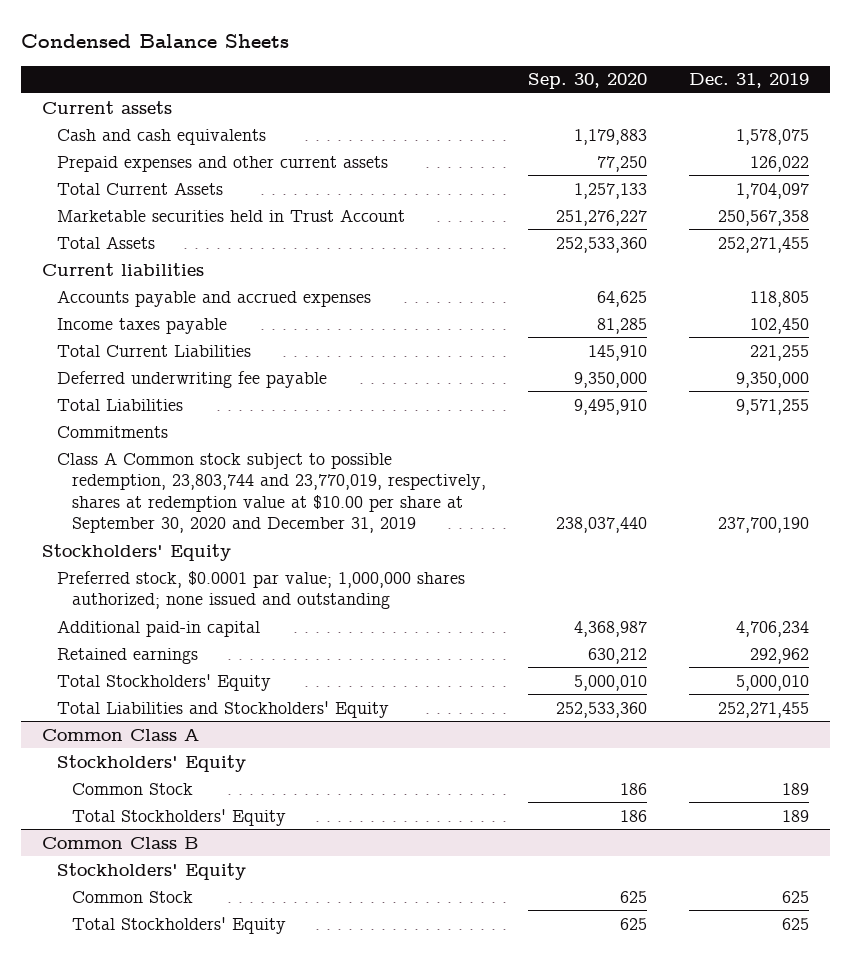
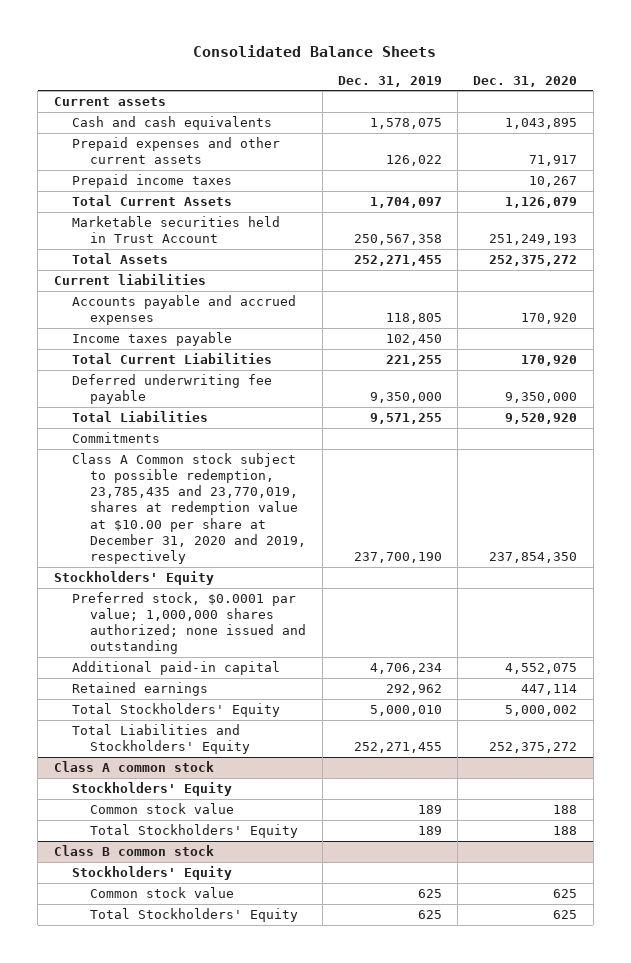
[21,34,290,49] Condensed Balance Sheets -> [193,45,437,58] Consolidated Balance Sheets
[527,73,647,90] Sep. 30, 2020 -> none
none -> [473,75,578,87] Dec. 31, 2020
none -> [72,173,233,188] Prepaid income taxes
[57,451,487,534] Class A Common stock subject to possible redemption, 23,803,744 and 23,770,019, respectively, shares at redemption value at $10.00 per share at September 30, 2020 and December 31, 2019 -> [72,452,307,565] Class A Common stock subject to possible redemption, 23,785,435 and 23,770,019, shares at redemption value at $10.00 per share at December 31, 2020 and 2019, respectively
[42,728,200,741] Common Class A -> [53,760,214,772] Class A common stock
[72,782,194,795] Common Stock -> [90,802,235,814] Common stock value
[42,836,200,849] Common Class B -> [53,844,214,856] Class B common stock
[72,890,194,903] Common Stock -> [90,886,235,898] Common stock value

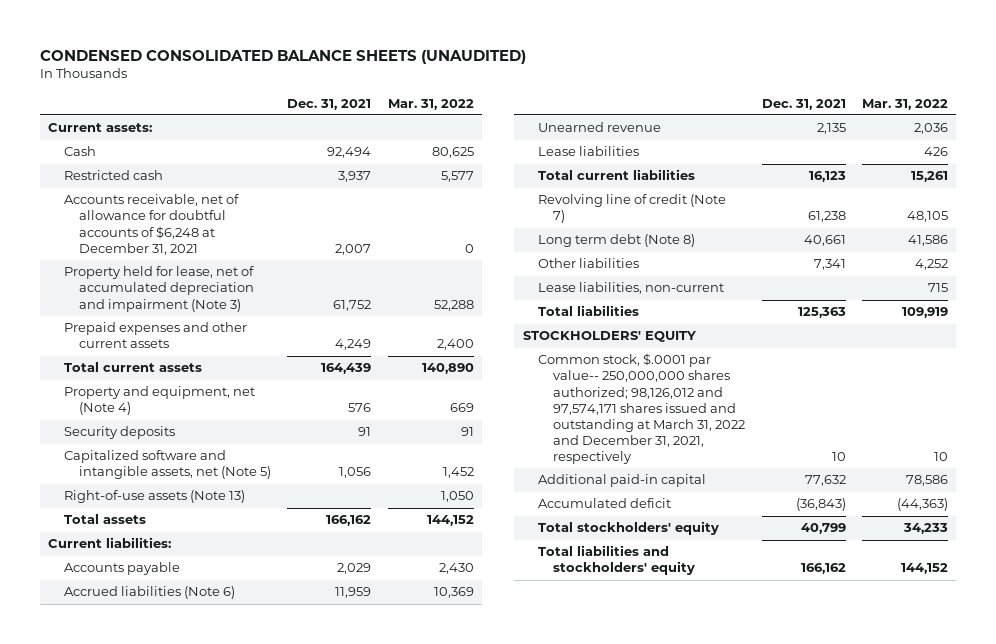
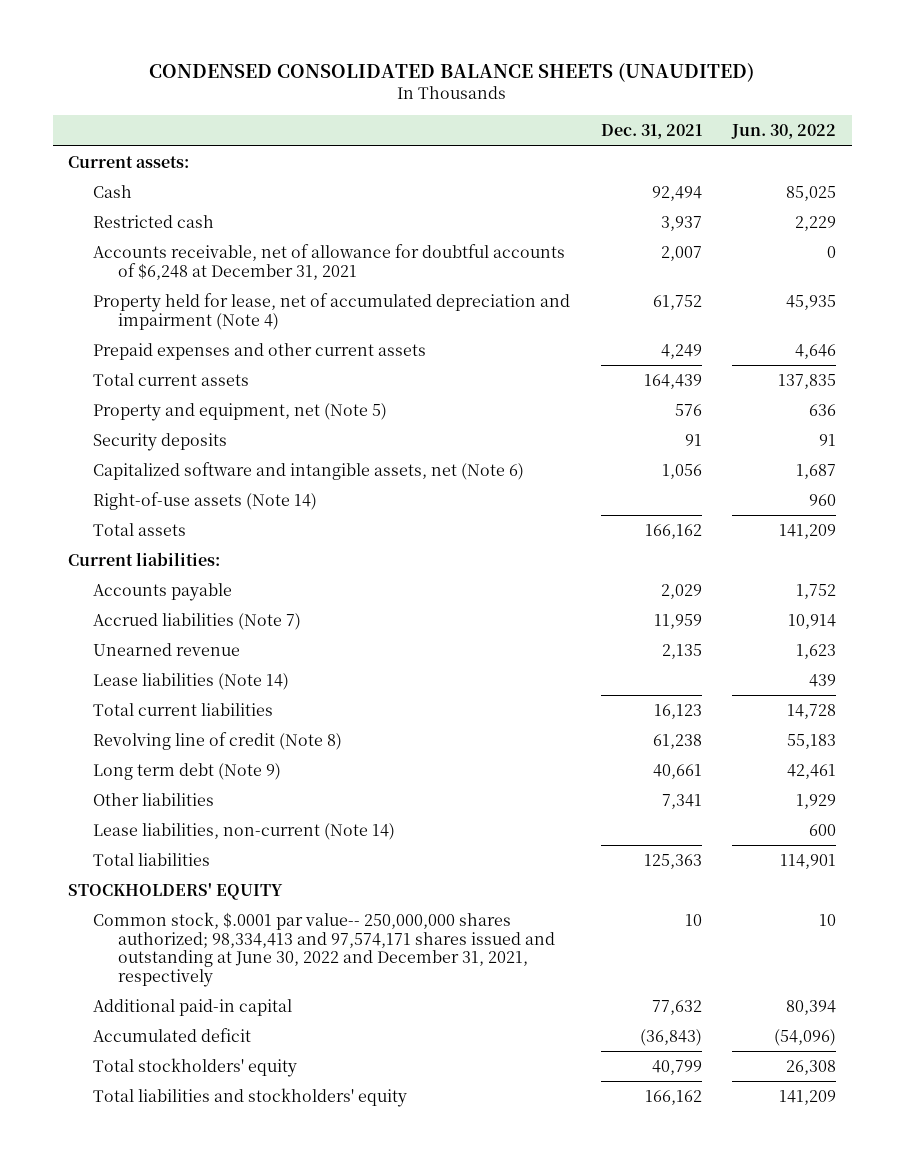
[387,98,474,110] Mar. 31, 2022 -> none
none -> [731,124,837,140] Jun. 30, 2022
[63,266,255,312] Property held for lease, net of accumulated depreciation and impairment (Note 3) -> [93,293,571,330] Property held for lease, net of accumulated depreciation and impairment (Note 4)
[63,386,255,416] Property and equipment, net (Note 4) -> [93,403,388,422] Property and equipment, net (Note 5)
[63,450,272,480] Capitalized software and intangible assets, net (Note 5) -> [93,462,525,481] Capitalized software and intangible assets, net (Note 6)
[63,490,245,504] Right-of-use assets (Note 13) -> [93,492,318,511] Right-of-use assets (Note 14)
[63,586,235,600] Accrued liabilities (Note 6) -> [93,613,302,631] Accrued liabilities (Note 7)
[537,146,639,157] Lease liabilities -> [93,673,290,691] Lease liabilities (Note 14)
[537,194,726,224] Revolving line of credit (Note 7) -> [93,732,343,751] Revolving line of credit (Note 8)
[537,234,695,248] Long term debt (Note 8) -> [93,763,282,781] Long term debt (Note 9)
[537,282,724,295] Lease liabilities, non-current -> [93,823,396,841] Lease liabilities, non-current (Note 14)
[537,353,746,464] Common stock, $.0001 par value-- 250,000,000 shares authorized; 98,126,012 and 97,574,171 shares issued and outstanding at March 31, 2022 and December 31, 2021, respectively -> [93,912,556,988] Common stock, $.0001 par value-- 250,000,000 shares authorized; 98,334,413 and 97,574,171 shares issued and outstanding at June 30, 2022 and December 31, 2021, respectively

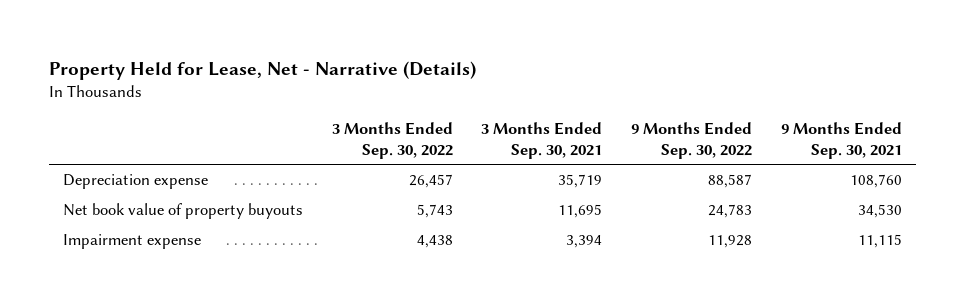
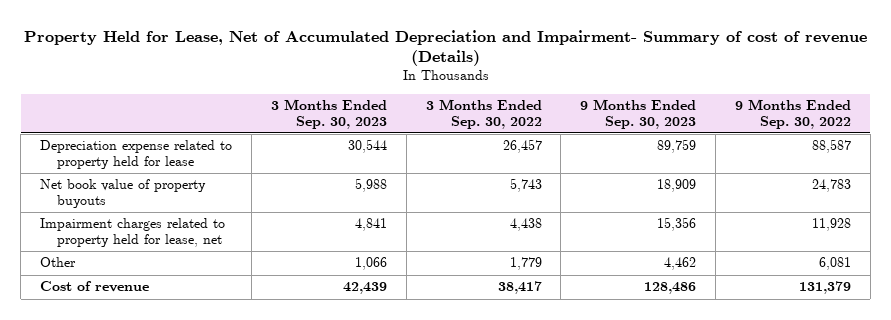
[48,60,476,80] Property Held for Lease, Net - Narrative (Details) -> [23,29,867,67] Property Held for Lease, Net of Accumulated Depreciation and Impairment- Summary of cost of revenue (Details)
[481,122,603,160] 3 Months Ended Sep. 30, 2021 -> none
[780,122,902,160] 9 Months Ended Sep. 30, 2021 -> none
none -> [270,99,387,129] 3 Months Ended Sep. 30, 2023
none -> [580,99,697,129] 9 Months Ended Sep. 30, 2023
[63,174,209,190] Depreciation expense -> [40,140,233,169] Depreciation expense related to property held for lease
[63,234,202,250] Impairment expense -> [40,218,226,247] Impairment charges related to property held for lease, net
none -> [40,257,77,268] Other
none -> [40,281,150,293] Cost of revenue

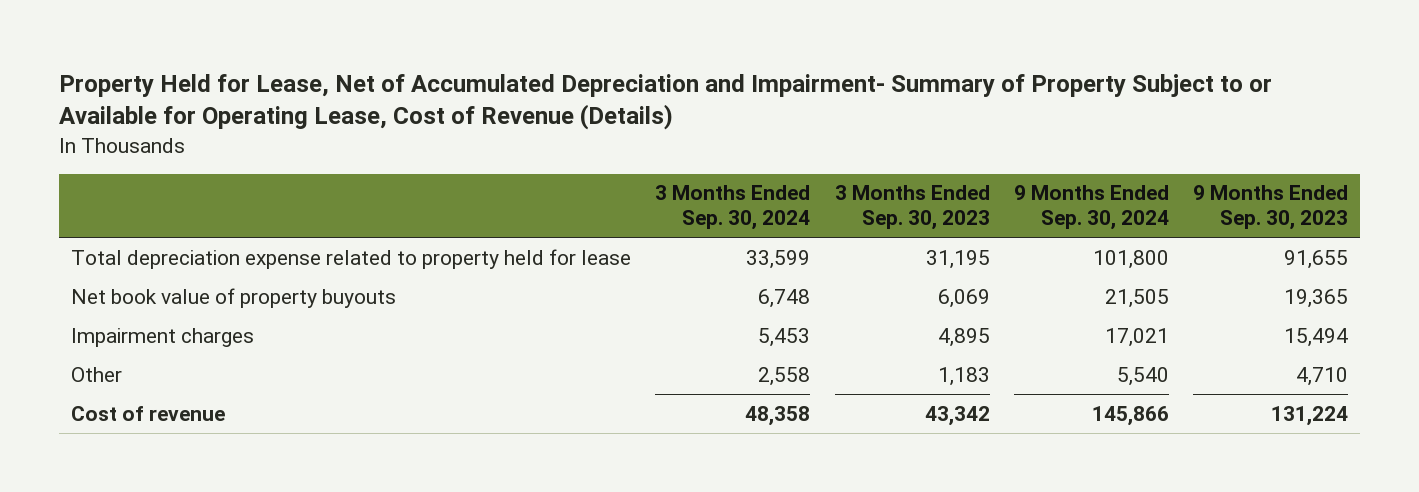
[23,29,867,67] Property Held for Lease, Net of Accumulated Depreciation and Impairment- Summary of cost of revenue (Details) -> [59,73,1273,131] Property Held for Lease, Net of Accumulated Depreciation and Impairment- Summary of Property Subject to or Available for Operating Lease, Cost of Revenue (Details)
[425,99,542,129] 3 Months Ended Sep. 30, 2022 -> none
[734,99,851,129] 9 Months Ended Sep. 30, 2022 -> none
none -> [655,185,811,231] 3 Months Ended Sep. 30, 2024
none -> [1013,185,1169,231] 9 Months Ended Sep. 30, 2024
[40,140,233,169] Depreciation expense related to property held for lease -> [71,248,632,269] Total depreciation expense related to property held for lease
[347,139,387,154] 30,544 -> [925,249,990,269] 31,195
[657,139,697,154] 89,759 -> [1283,249,1348,269] 91,655
[354,178,387,193] 5,988 -> [937,288,990,308] 6,069
[657,179,697,193] 18,909 -> [1283,288,1348,308] 19,365
[40,218,226,247] Impairment charges related to property held for lease, net -> [71,327,255,347] Impairment charges
[354,218,387,232] 4,841 -> [937,327,990,347] 4,895
[657,217,697,232] 15,356 -> [1283,327,1348,347] 15,494
[354,257,387,271] 1,066 -> [937,366,990,386] 1,183
[664,257,697,271] 4,462 -> [1295,366,1348,386] 4,710
[342,282,387,295] 42,439 -> [924,405,990,426] 43,342
[644,282,697,295] 128,486 -> [1270,405,1348,426] 131,224

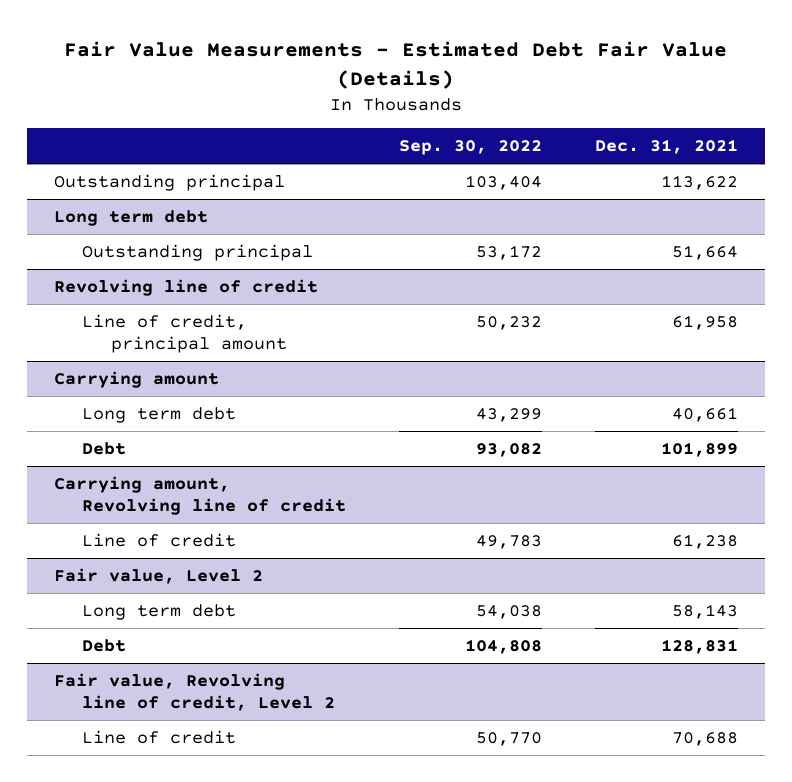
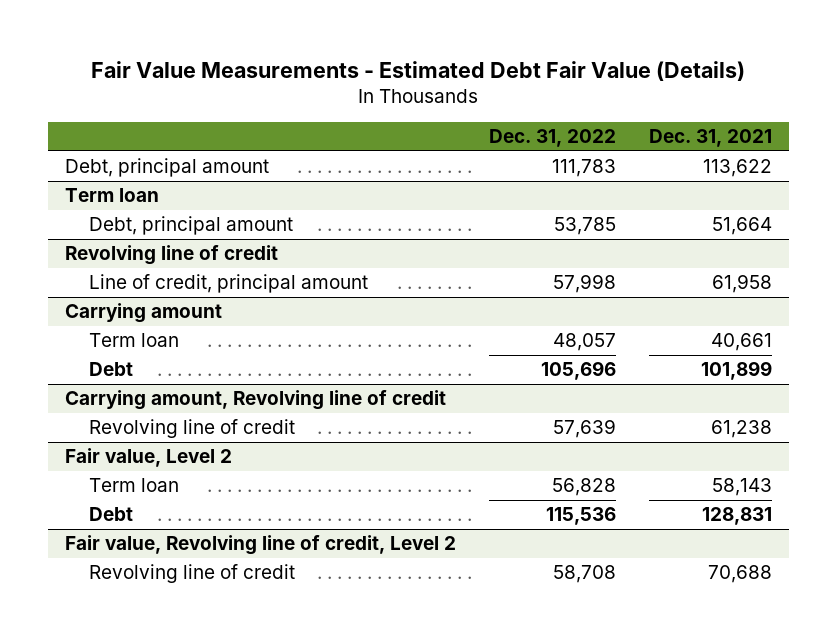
[399,140,543,156] Sep. 30, 2022 -> none
none -> [488,129,616,148] Dec. 31, 2022
[53,173,285,191] Outstanding principal -> [64,158,269,178] Debt, principal amount
[53,209,208,226] Long term debt -> [64,188,159,203] Term loan
[82,243,314,261] Outstanding principal -> [88,216,293,236] Debt, principal amount
[82,406,237,423] Long term debt -> [88,333,179,348] Term loan
[82,532,237,547] Line of credit -> [88,419,295,439] Revolving line of credit
[82,603,237,620] Long term debt -> [88,478,179,493] Term loan
[82,729,237,744] Line of credit -> [88,564,295,584] Revolving line of credit

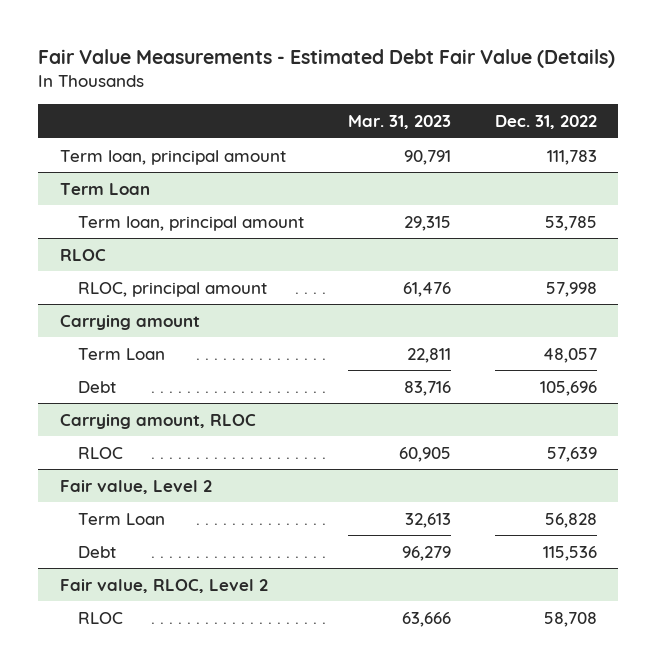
[649,129,773,148] Dec. 31, 2021 -> none
none -> [347,114,451,129] Mar. 31, 2023
[64,158,269,178] Debt, principal amount -> [60,149,287,165] Term loan, principal amount
[64,188,159,203] Term loan -> [60,182,151,195] Term Loan
[88,216,293,236] Debt, principal amount -> [78,215,305,231] Term loan, principal amount
[64,245,278,266] Revolving line of credit -> [60,248,107,261] RLOC
[88,274,368,294] Line of credit, principal amount -> [78,281,268,297] RLOC, principal amount
[88,333,179,348] Term loan -> [78,347,166,360] Term Loan
[64,390,446,411] Carrying amount, Revolving line of credit -> none
none -> [60,413,257,429] Carrying amount, RLOC
[88,419,295,439] Revolving line of credit -> [78,446,124,459] RLOC
[88,478,179,493] Term loan -> [78,512,166,525] Term Loan
[64,535,456,556] Fair value, Revolving line of credit, Level 2 -> none
none -> [60,578,269,593] Fair value, RLOC, Level 2
[88,564,295,584] Revolving line of credit -> [78,611,124,624] RLOC

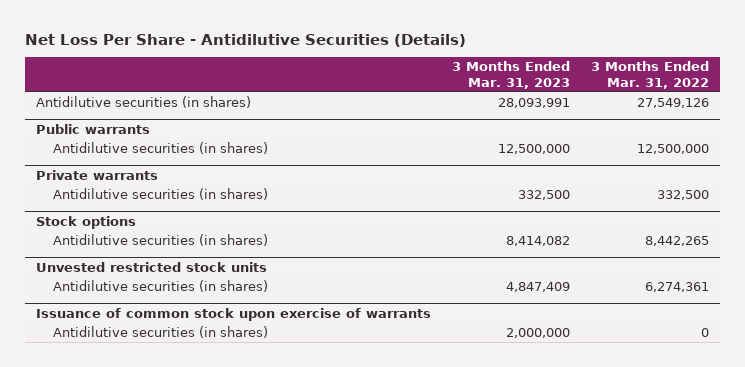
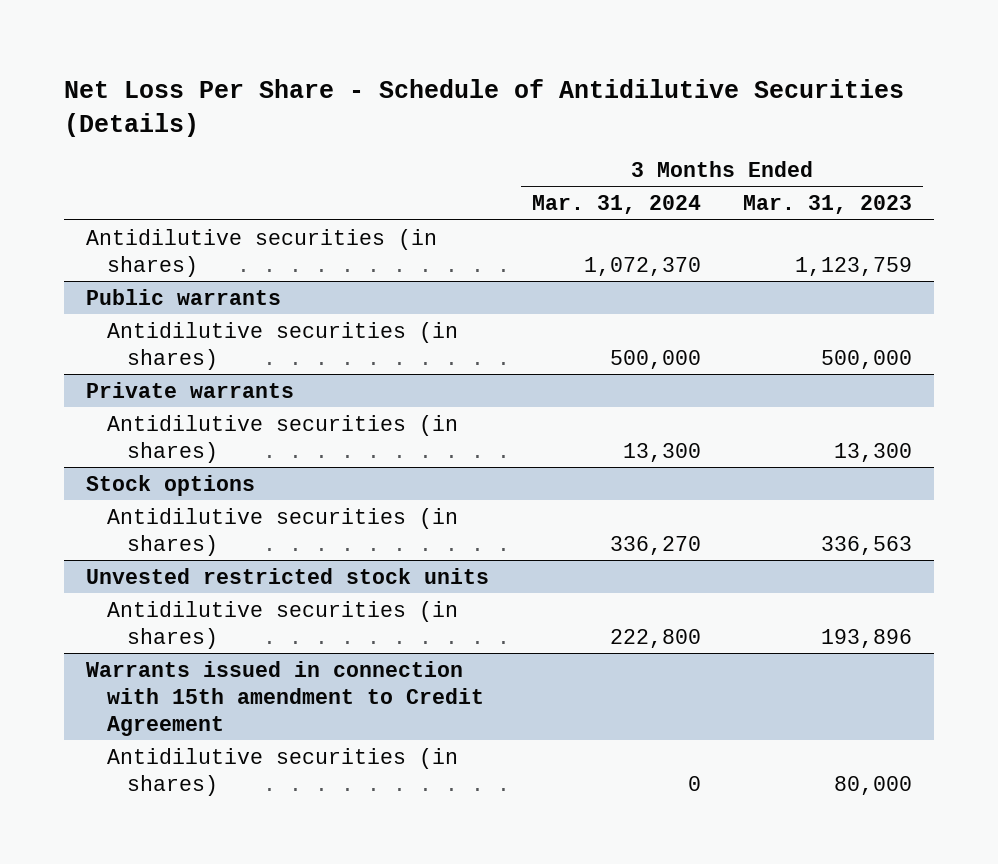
[25,33,467,47] Net Loss Per Share - Antidilutive Securities (Details) -> [64,79,905,137] Net Loss Per Share - Schedule of Antidilutive Securities (Details)
[591,61,710,89] 3 Months Ended Mar. 31, 2022 -> none
none -> [531,195,701,215] Mar. 31, 2024
[498,98,571,109] 28,093,991 -> [795,256,913,276] 1,123,759
[498,144,571,155] 12,500,000 -> [821,349,913,369] 500,000
[518,190,571,201] 332,500 -> [834,442,913,462] 13,300
[506,236,571,247] 8,414,082 -> [821,535,913,555] 336,563
[506,282,571,293] 4,847,409 -> [821,628,913,648] 193,896
[36,307,432,321] Issuance of common stock upon exercise of warrants -> [85,660,484,737] Warrants issued in connection with 15th amendment to Credit Agreement
[506,328,571,339] 2,000,000 -> [834,775,913,795] 80,000

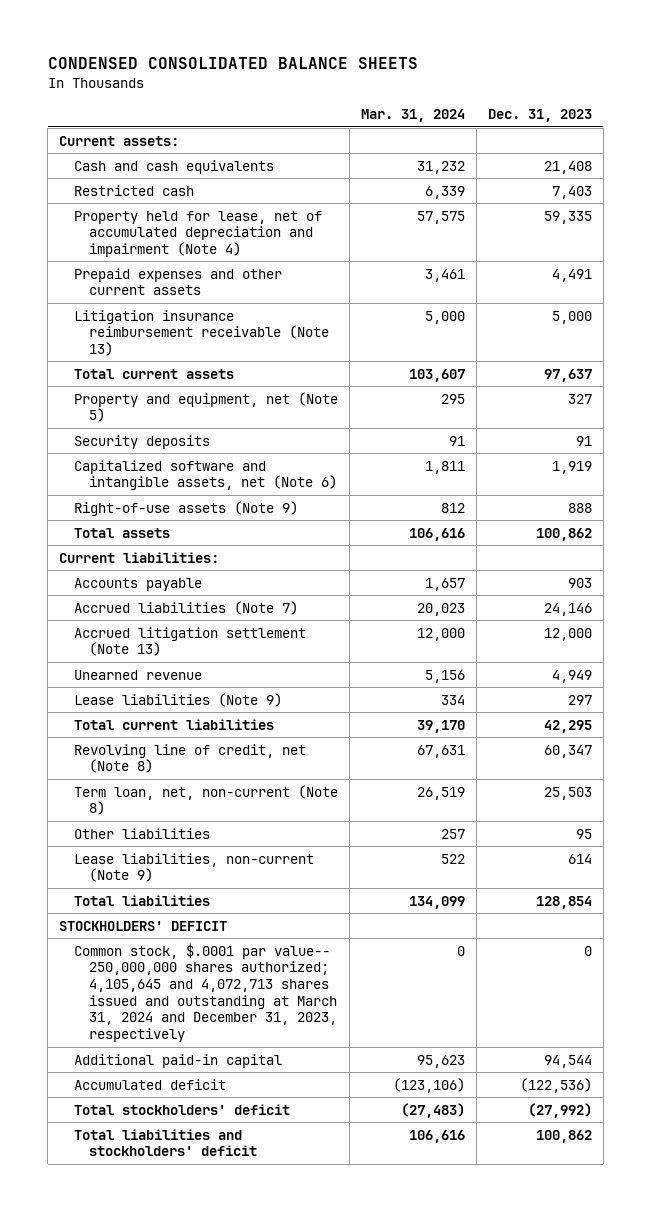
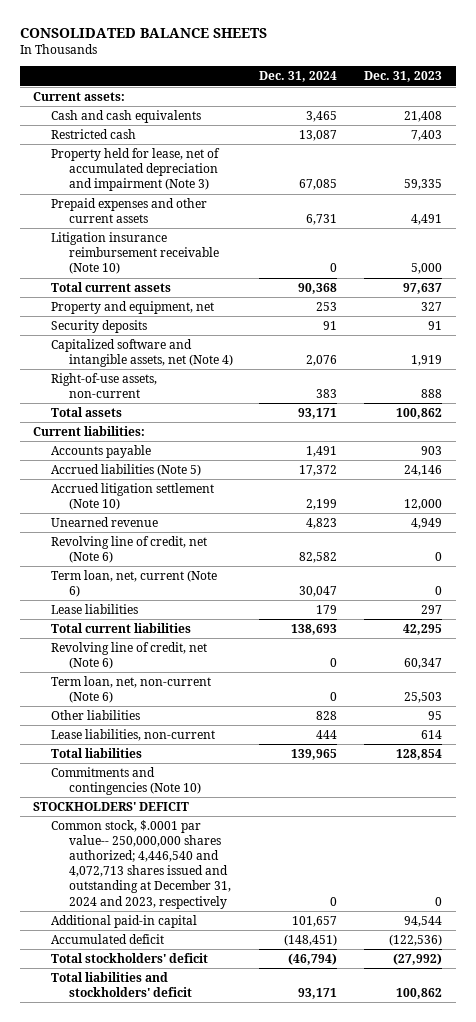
[47,57,418,70] CONDENSED CONSOLIDATED BALANCE SHEETS -> [19,28,267,39] CONSOLIDATED BALANCE SHEETS
[360,109,465,123] Mar. 31, 2024 -> none
none -> [259,71,338,83] Dec. 31, 2024
[73,210,322,257] Property held for lease, net of accumulated depreciation and impairment (Note 4) -> [50,147,220,192] Property held for lease, net of accumulated depreciation and impairment (Note 3)
[73,309,329,356] Litigation insurance reimbursement receivable (Note 13) -> [50,231,219,275] Litigation insurance reimbursement receivable (Note 10)
[73,391,338,423] Property and equipment, net (Note 5) -> [50,300,214,314] Property and equipment, net
[73,459,337,491] Capitalized software and intangible assets, net (Note 6) -> [50,338,233,368] Capitalized software and intangible assets, net (Note 4)
[73,500,298,516] Right-of-use assets (Note 9) -> [50,372,157,399] Right-of-use assets, non-current
[73,600,298,615] Accrued liabilities (Note 7) -> [50,463,201,476] Accrued liabilities (Note 5)
[73,626,306,657] Accrued litigation settlement (Note 13) -> [50,482,214,511] Accrued litigation settlement (Note 10)
none -> [50,535,207,564] Revolving line of credit, net (Note 6)
none -> [50,569,217,598] Term loan, net, current (Note 6)
[73,692,282,707] Lease liabilities (Note 9) -> [50,603,138,614] Lease liabilities
[73,743,306,774] Revolving line of credit, net (Note 8) -> [50,641,207,670] Revolving line of credit, net (Note 6)
[73,784,338,816] Term loan, net, non-current (Note 8) -> [50,675,211,704] Term loan, net, non-current (Note 6)
[73,852,314,883] Lease liabilities, non-current (Note 9) -> [50,728,215,741] Lease liabilities, non-current
none -> [50,766,201,796] Commitments and contingencies (Note 10)
[73,942,337,1043] Common stock, $.0001 par value-- 250,000,000 shares authorized; 4,105,645 and 4,072,713 shares issued and outstanding at March 31, 2024 and December 31, 2023, respectively -> [50,819,231,909] Common stock, $.0001 par value-- 250,000,000 shares authorized; 4,446,540 and 4,072,713 shares issued and outstanding at December 31, 2024 and 2023, respectively

